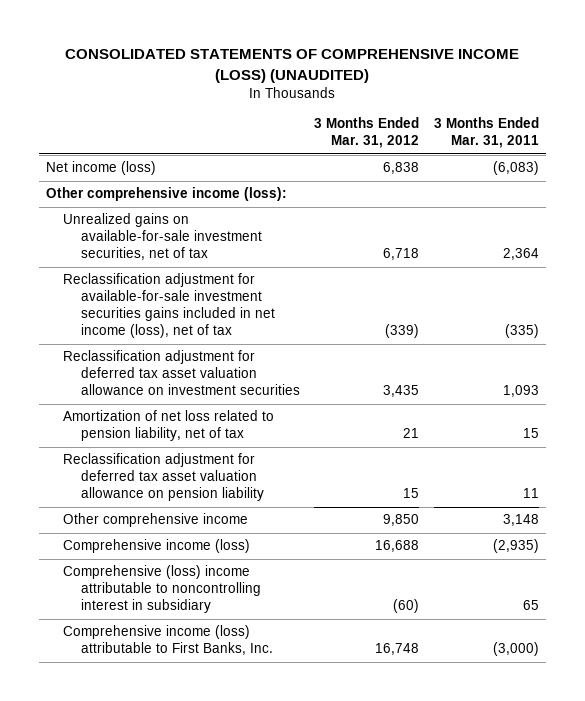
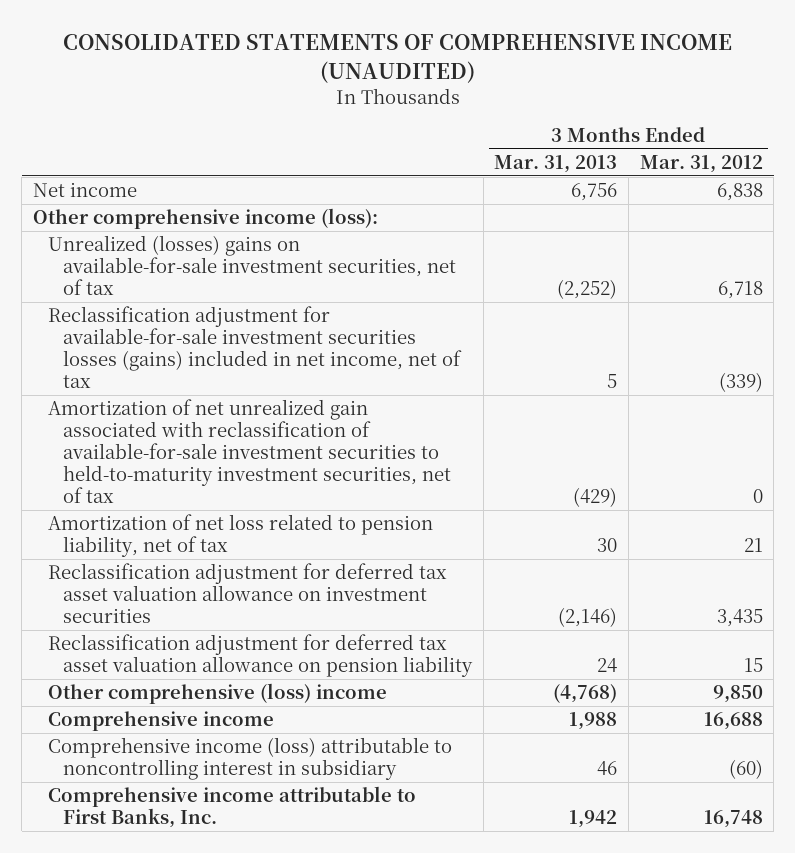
[65,49,520,83] CONSOLIDATED STATEMENTS OF COMPREHENSIVE INCOME (LOSS) (UNAUDITED) -> [62,34,732,83] CONSOLIDATED STATEMENTS OF COMPREHENSIVE INCOME (UNAUDITED)
[433,117,539,149] 3 Months Ended Mar. 31, 2011 -> none
none -> [494,155,618,174] Mar. 31, 2013
[45,161,156,176] Net income (loss) -> [32,182,137,198] Net income
[63,213,262,261] Unrealized gains on available-for-sale investment securities, net of tax -> [47,235,457,295] Unrealized (losses) gains on available-for-sale investment securities, net of tax
[63,273,275,339] Reclassification adjustment for available-for-sale investment securities gains included in net income (loss), net of tax -> [47,306,463,388] Reclassification adjustment for available-for-sale investment securities losses (gains) included in net income, net of tax
none -> [47,399,452,503] Amortization of net unrealized gain associated with reclassification of available-for-sale investment securities to held-to-maturity investment securities, net of tax
[63,350,300,396] Reclassification adjustment for deferred tax asset valuation allowance on investment securities -> [47,563,447,623] Reclassification adjustment for deferred tax asset valuation allowance on investment securities
[63,513,249,528] Other comprehensive income -> [47,683,387,705] Other comprehensive (loss) income
[63,539,251,554] Comprehensive income (loss) -> [47,711,274,732] Comprehensive income
[63,565,261,614] Comprehensive (loss) income attributable to noncontrolling interest in subsidiary -> [47,737,452,781] Comprehensive income (loss) attributable to noncontrolling interest in subsidiary
[63,625,273,656] Comprehensive income (loss) attributable to First Banks, Inc. -> [47,786,416,829] Comprehensive income attributable to First Banks, Inc.

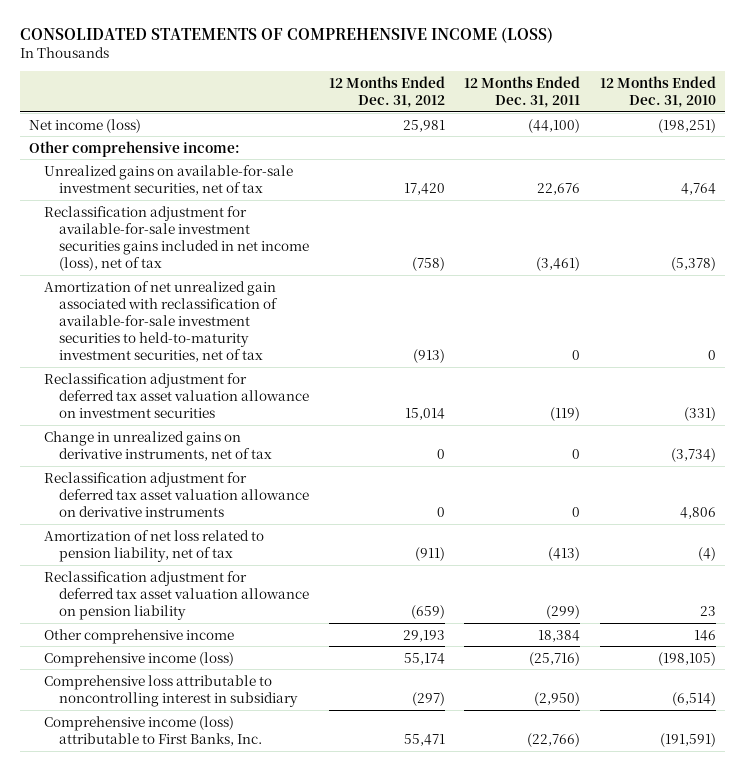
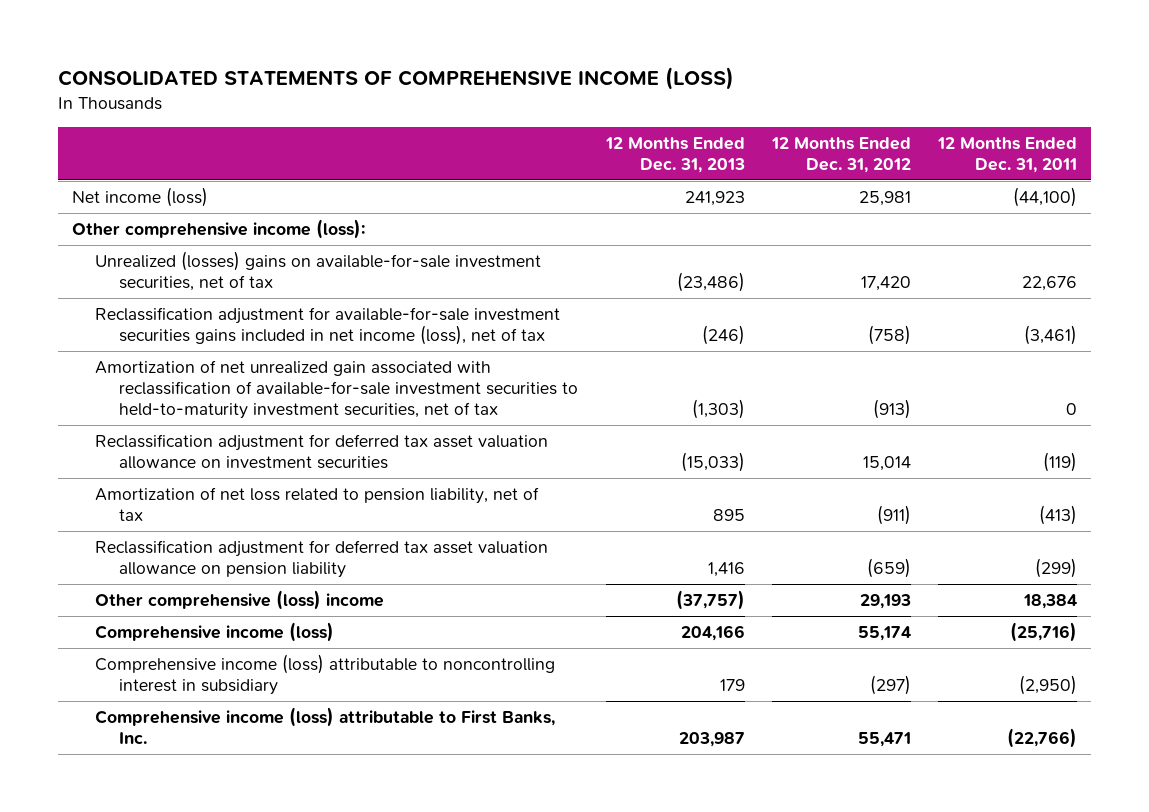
[599,75,716,109] 12 Months Ended Dec. 31, 2010 -> none
none -> [604,136,745,174] 12 Months Ended Dec. 31, 2013
[29,140,241,157] Other comprehensive income: -> [71,218,365,239] Other comprehensive income (loss):
[44,164,294,195] Unrealized gains on available-for-sale investment securities, net of tax -> [95,250,542,292] Unrealized (losses) gains on available-for-sale investment securities, net of tax
[44,430,273,461] Change in unrealized gains on derivative instruments, net of tax -> none
[44,471,310,517] Reclassification adjustment for deferred tax asset valuation allowance on derivative instruments -> none
[44,628,235,644] Other comprehensive income -> [95,589,385,610] Other comprehensive (loss) income
[44,674,299,707] Comprehensive loss attributable to noncontrolling interest in subsidiary -> [95,653,556,696] Comprehensive income (loss) attributable to noncontrolling interest in subsidiary

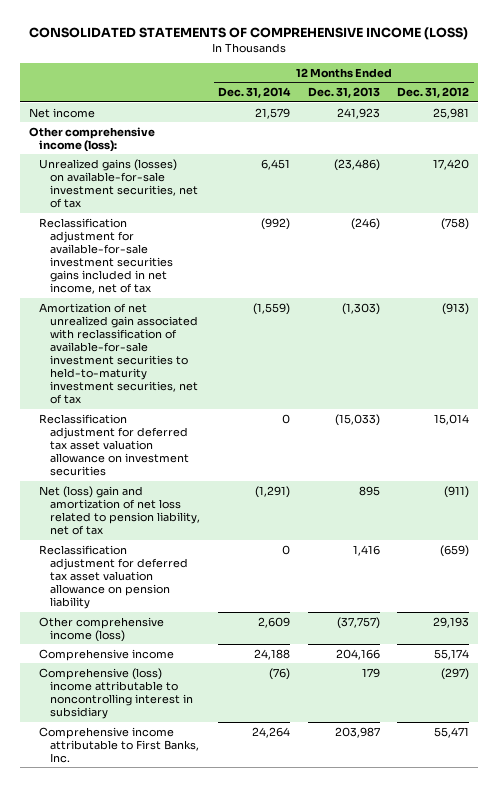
[937,136,1078,174] 12 Months Ended Dec. 31, 2011 -> none
none -> [217,86,291,98] Dec. 31, 2014
[71,186,208,207] Net income (loss) -> [28,107,95,118] Net income
[95,250,542,292] Unrealized (losses) gains on available-for-sale investment securities, net of tax -> [39,158,199,208] Unrealized gains (losses) on available-for-sale investment securities, net of tax
[95,306,561,346] Reclassification adjustment for available-for-sale investment securities gains included in net income (loss), net of tax -> [39,217,174,295] Reclassification adjustment for available-for-sale investment securities gains included in net income, net of tax
[95,486,540,522] Amortization of net loss related to pension liability, net of tax -> [39,485,201,535] Net (loss) gain and amortization of net loss related to pension liability, net of tax
[95,589,385,610] Other comprehensive (loss) income -> [39,616,165,642] Other comprehensive income (loss)
[95,621,335,642] Comprehensive income (loss) -> [39,648,175,661] Comprehensive income
[95,653,556,696] Comprehensive income (loss) attributable to noncontrolling interest in subsidiary -> [39,667,194,719] Comprehensive (loss) income attributable to noncontrolling interest in subsidiary
[95,706,556,745] Comprehensive income (loss) attributable to First Banks, Inc. -> [39,726,200,763] Comprehensive income attributable to First Banks, Inc.

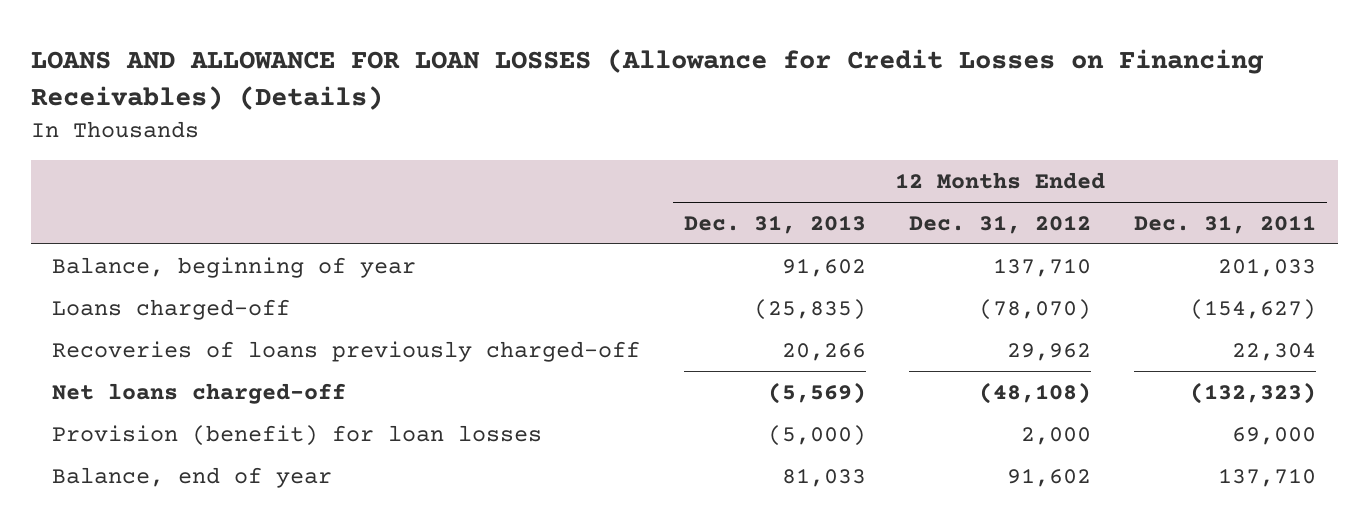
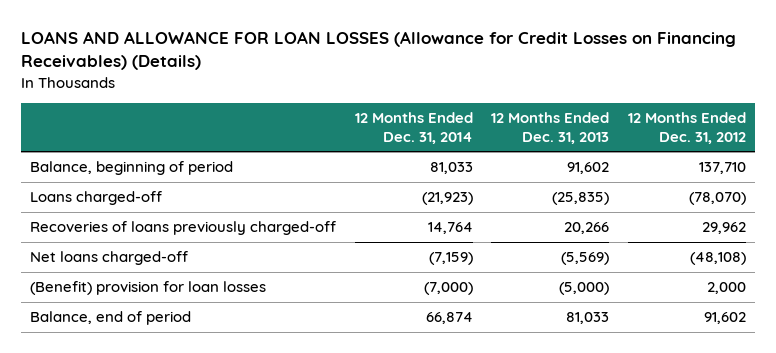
[1134,214,1317,234] Dec. 31, 2011 -> none
none -> [354,112,473,144] 12 Months Ended Dec. 31, 2014
[52,256,417,278] Balance, beginning of year -> [30,161,234,176] Balance, beginning of period
[52,424,543,446] Provision (benefit) for loan losses -> [30,281,267,296] (Benefit) provision for loan losses
[52,466,333,488] Balance, end of year -> [30,311,192,326] Balance, end of period

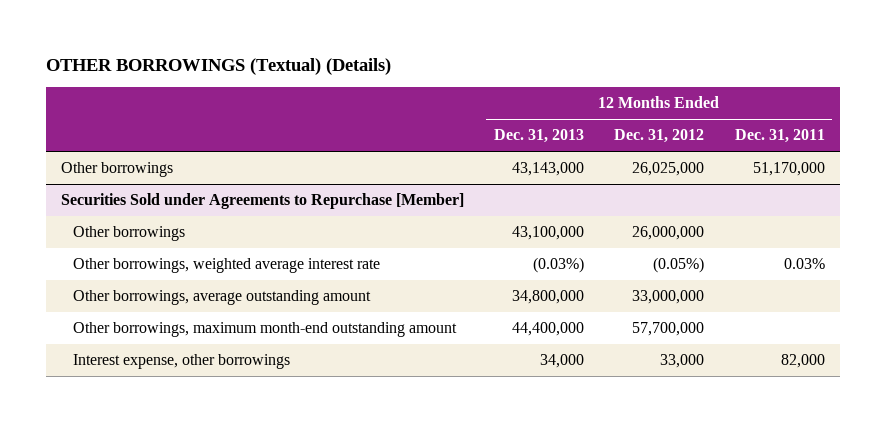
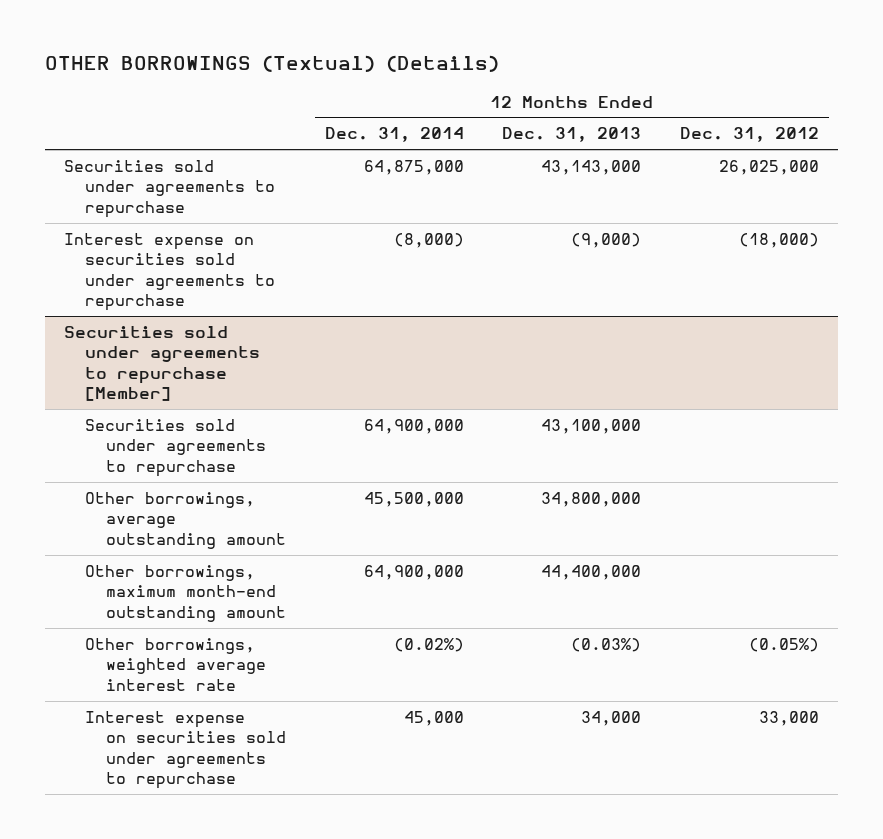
[734,129,825,144] Dec. 31, 2011 -> none
none -> [324,127,464,143] Dec. 31, 2014
[72,226,185,242] Other borrowings -> none
[60,162,173,178] Other borrowings -> [63,160,276,218] Securities sold under agreements to repurchase
none -> [63,233,276,312] Interest expense on securities sold under agreements to repurchase
[60,193,464,210] Securities Sold under Agreements to Repurchase [Member] -> [63,326,261,402] Securities sold under agreements to repurchase [Member]
none -> [85,419,267,477] Securities sold under agreements to repurchase
none -> [85,492,287,549] Other borrowings, average outstanding amount
none -> [85,565,287,622] Other borrowings, maximum month-end outstanding amount
[72,290,371,306] Other borrowings, average outstanding amount -> none
[72,322,457,338] Other borrowings, maximum month-end outstanding amount -> none
[72,354,290,370] Interest expense, other borrowings -> [85,711,287,790] Interest expense on securities sold under agreements to repurchase

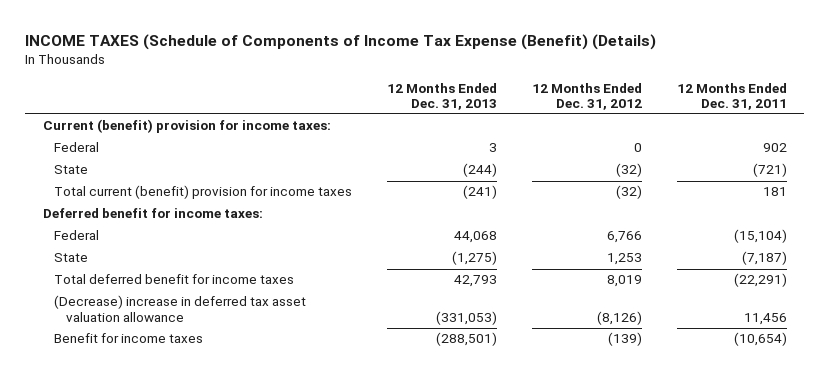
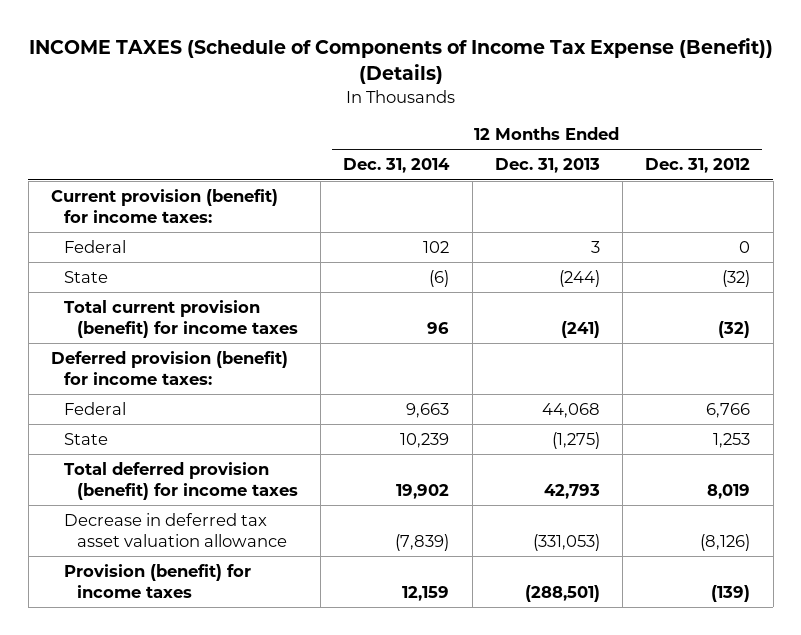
[25,33,657,50] INCOME TAXES (Schedule of Components of Income Tax Expense (Benefit) (Details) -> [28,38,773,84] INCOME TAXES (Schedule of Components of Income Tax Expense (Benefit)) (Details)
[676,82,787,110] 12 Months Ended Dec. 31, 2011 -> none
none -> [343,158,451,174] Dec. 31, 2014
[42,119,331,134] Current (benefit) provision for income taxes: -> [50,188,278,223] Current provision (benefit) for income taxes:
[54,185,353,200] Total current (benefit) provision for income taxes -> [63,299,298,338] Total current provision (benefit) for income taxes
[42,208,263,219] Deferred benefit for income taxes: -> [50,350,288,385] Deferred provision (benefit) for income taxes:
[54,274,295,285] Total deferred benefit for income taxes -> [63,461,298,500] Total deferred provision (benefit) for income taxes
[54,295,307,322] (Decrease) increase in deferred tax asset valuation allowance -> [63,512,287,547] Decrease in deferred tax asset valuation allowance
[54,333,204,344] Benefit for income taxes -> [63,563,251,598] Provision (benefit) for income taxes

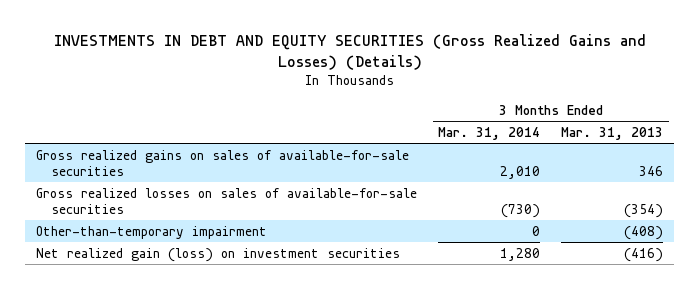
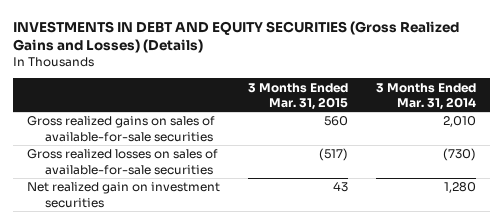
[561,126,664,140] Mar. 31, 2013 -> none
none -> [248,82,349,110] 3 Months Ended Mar. 31, 2015
[35,225,267,239] Other-than-temporary impairment -> none
[35,247,400,262] Net realized gain (loss) on investment securities -> [27,182,221,208] Net realized gain on investment securities

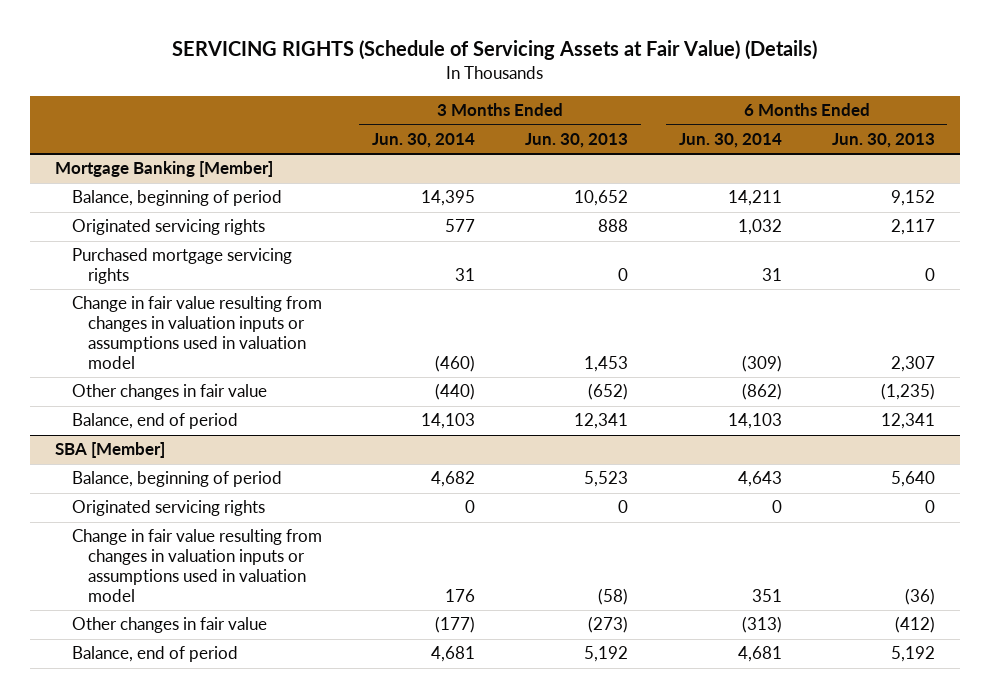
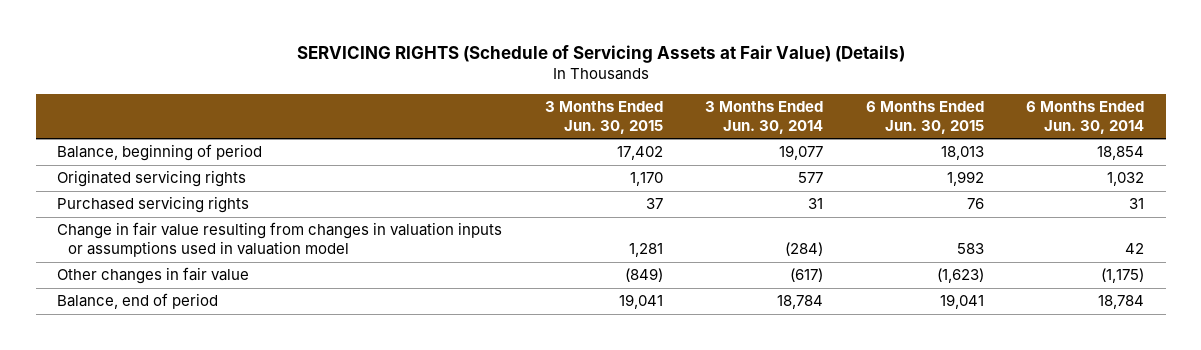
[525,132,629,148] Jun. 30, 2013 -> none
[831,132,935,148] Jun. 30, 2013 -> none
none -> [544,100,663,134] 3 Months Ended Jun. 30, 2015
none -> [865,100,984,134] 6 Months Ended Jun. 30, 2015
[55,161,274,178] Mortgage Banking [Member] -> none
[420,190,475,207] 14,395 -> [779,145,824,161] 19,077
[727,190,782,207] 14,211 -> [1097,146,1145,161] 18,854
[55,442,166,459] SBA [Member] -> none
[71,471,282,488] Balance, beginning of period -> none
[71,500,265,517] Originated servicing rights -> none
[71,529,322,602] Change in fair value resulting from changes in valuation inputs or assumptions used in valuation model -> none
[71,617,267,634] Other changes in fair value -> none
[71,646,238,663] Balance, end of period -> none
[71,248,292,285] Purchased mortgage servicing rights -> [56,196,249,214] Purchased servicing rights
[434,354,475,372] (460) -> [785,242,824,257] (284)
[741,354,782,372] (309) -> [1125,243,1145,255] 42
[434,383,475,401] (440) -> [790,268,824,283] (617)
[741,383,782,401] (862) -> [1101,268,1145,284] (1,175)
[420,413,475,430] 14,103 -> [777,295,824,310] 18,784
[727,413,782,430] 14,103 -> [1098,295,1145,310] 18,784

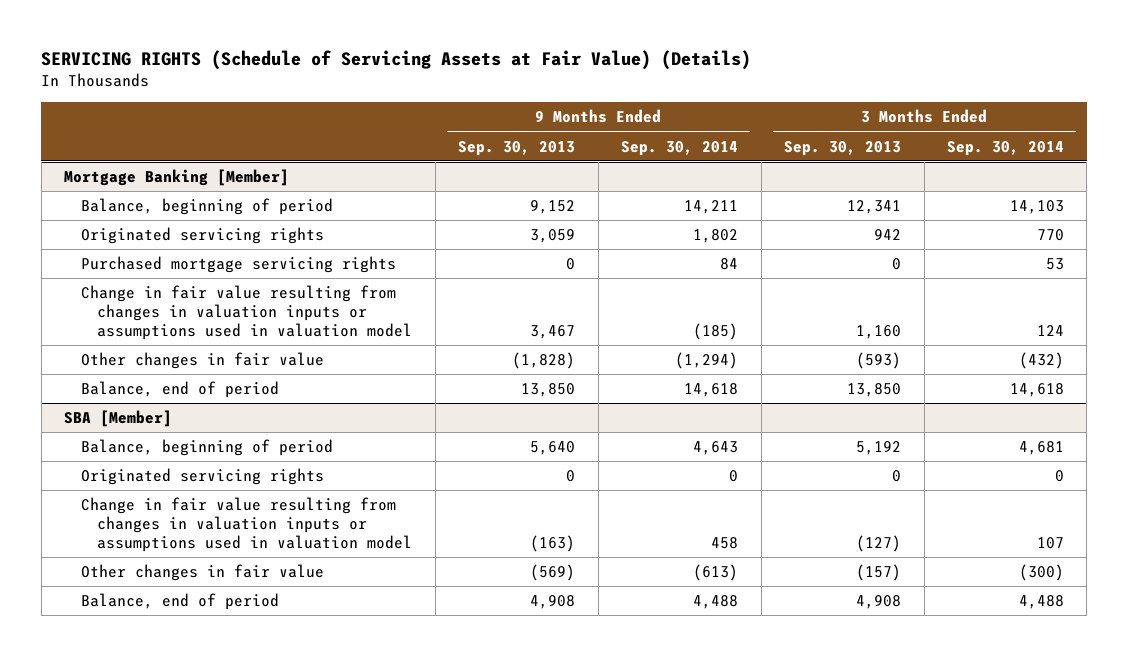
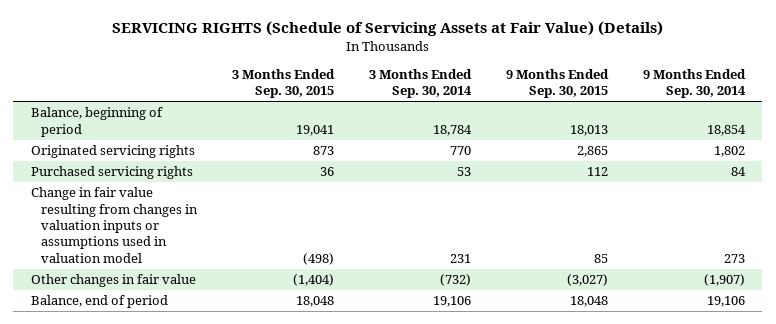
[458,140,576,156] Sep. 30, 2013 -> none
[784,140,902,156] Sep. 30, 2013 -> none
none -> [232,68,336,99] 3 Months Ended Sep. 30, 2015
none -> [506,68,610,99] 9 Months Ended Sep. 30, 2015
[64,169,290,187] Mortgage Banking [Member] -> none
[684,200,739,215] 14,211 -> [707,124,747,136] 18,854
[1010,200,1065,215] 14,103 -> [433,124,473,136] 18,784
[64,410,173,428] SBA [Member] -> none
[80,439,333,457] Balance, beginning of period -> none
[80,468,324,486] Originated servicing rights -> none
[80,497,413,552] Change in fair value resulting from changes in valuation inputs or assumptions used in valuation model -> none
[80,564,324,582] Other changes in fair value -> none
[80,593,279,611] Balance, end of period -> none
[80,256,396,274] Purchased mortgage servicing rights -> [30,166,193,180] Purchased servicing rights
[693,322,739,340] (185) -> [724,253,746,263] 273
[1037,324,1065,336] 124 -> [450,253,472,263] 231
[675,352,739,370] (1,294) -> [704,274,746,287] (1,907)
[1019,352,1065,370] (432) -> [440,274,472,287] (732)
[684,383,739,398] 14,618 -> [707,296,746,308] 19,106
[1010,383,1065,398] 14,618 -> [433,296,472,308] 19,106

